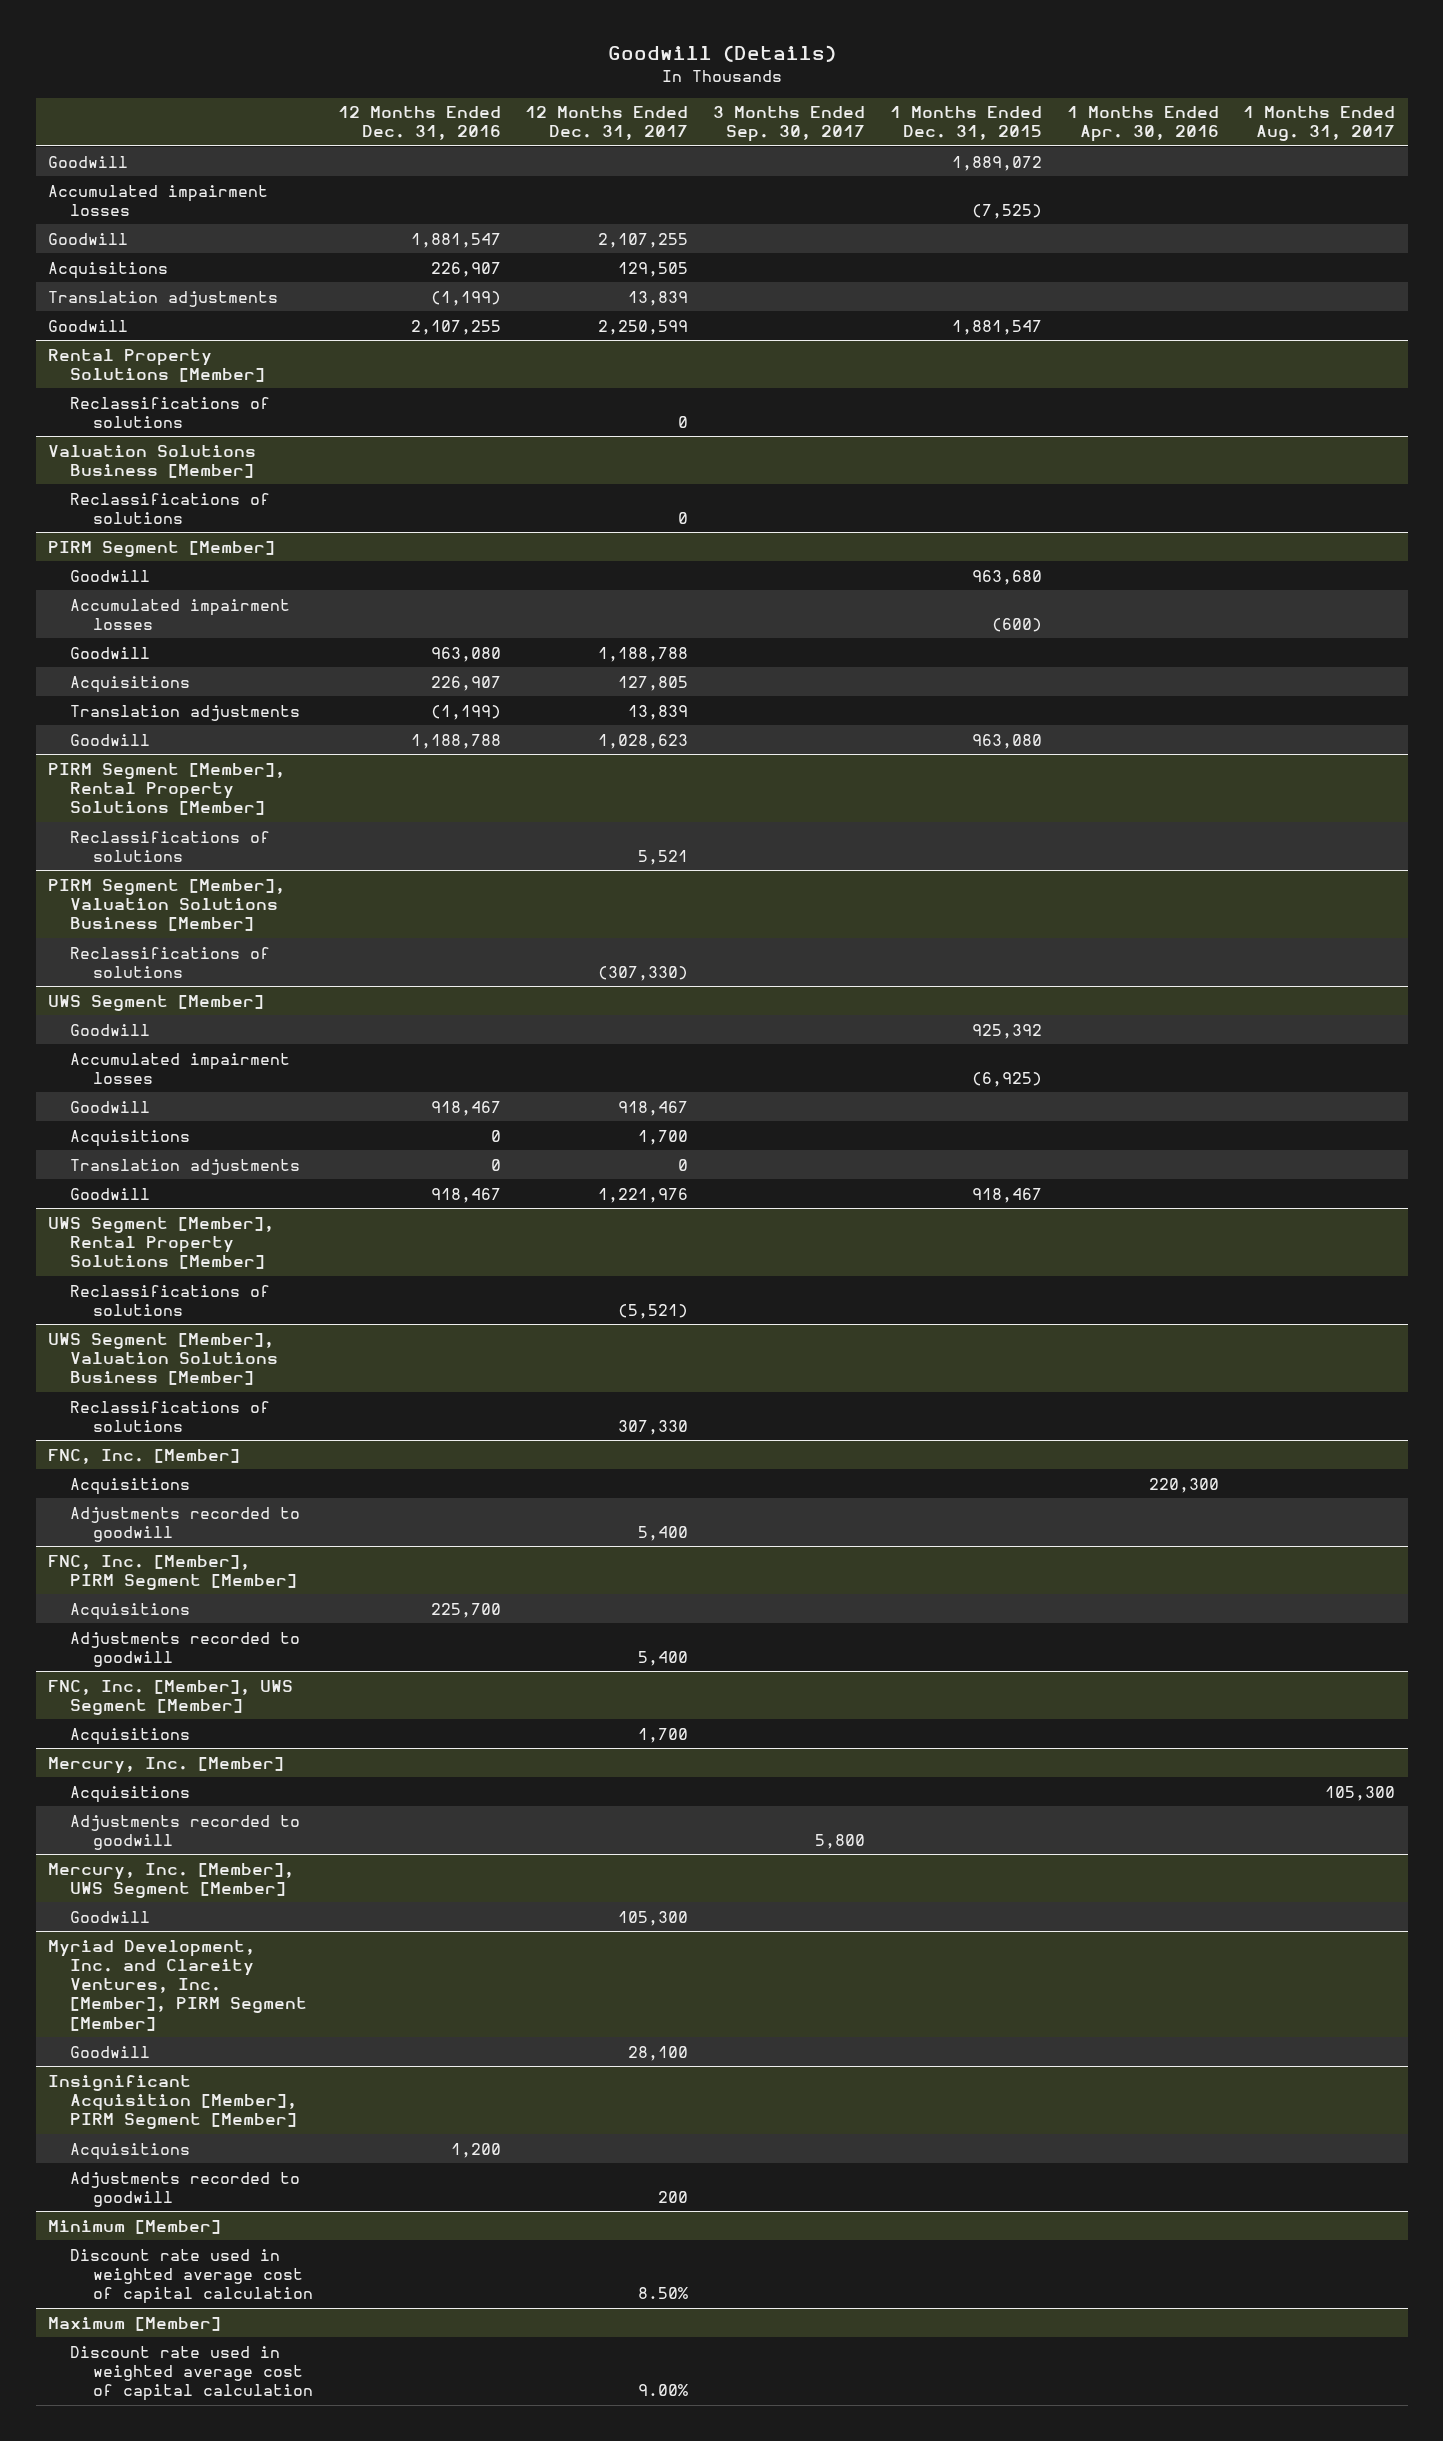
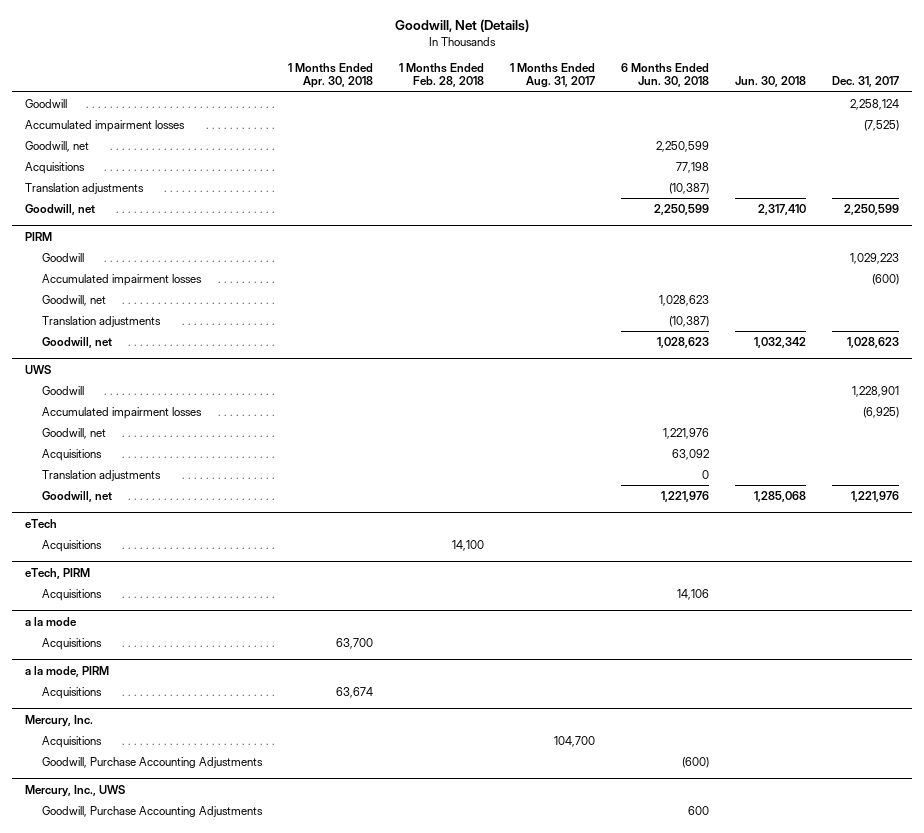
[607,45,836,63] Goodwill (Details) -> [394,19,529,33] Goodwill, Net (Details)
[337,106,501,141] 12 Months Ended Dec. 31, 2016 -> none
[525,106,689,141] 12 Months Ended Dec. 31, 2017 -> none
[713,106,866,143] 3 Months Ended Sep. 30, 2017 -> none
[889,106,1042,141] 1 Months Ended Dec. 31, 2015 -> none
[1066,106,1219,143] 1 Months Ended Apr. 30, 2016 -> none
none -> [287,62,373,89] 1 Months Ended Apr. 30, 2018
none -> [398,62,484,88] 1 Months Ended Feb. 28, 2018
none -> [620,62,709,88] 6 Months Ended Jun. 30, 2018
none -> [734,76,806,88] Jun. 30, 2018
none -> [831,76,899,88] Dec. 31, 2017
[47,232,128,245] Goodwill -> [25,140,90,152] Goodwill, net
[47,348,266,382] Rental Property Solutions [Member] -> none
[70,396,271,428] Reclassifications of solutions -> none
[47,444,256,478] Valuation Solutions Business [Member] -> none
[70,492,271,524] Reclassifications of solutions -> none
[47,319,128,332] Goodwill -> [25,203,96,215] Goodwill, net
[47,540,275,557] PIRM Segment [Member] -> [25,231,53,241] PIRM
[70,675,191,693] Acquisitions -> none
[70,646,151,659] Goodwill -> [41,294,106,306] Goodwill, net
[47,762,285,816] PIRM Segment [Member], Rental Property Solutions [Member] -> none
[70,830,271,862] Reclassifications of solutions -> none
[47,878,285,932] PIRM Segment [Member], Valuation Solutions Business [Member] -> none
[70,946,271,978] Reclassifications of solutions -> none
[70,733,151,746] Goodwill -> [41,336,112,348] Goodwill, net
[47,994,264,1011] UWS Segment [Member] -> [25,364,52,374] UWS
[70,1100,151,1113] Goodwill -> [41,427,106,439] Goodwill, net
[47,1216,274,1270] UWS Segment [Member], Rental Property Solutions [Member] -> none
[70,1284,271,1316] Reclassifications of solutions -> none
[47,1332,279,1386] UWS Segment [Member], Valuation Solutions Business [Member] -> none
[70,1400,271,1432] Reclassifications of solutions -> none
[47,1448,240,1464] FNC, Inc. [Member] -> none
[70,1477,191,1495] Acquisitions -> none
[70,1506,301,1542] Adjustments recorded to goodwill -> none
[47,1554,298,1590] FNC, Inc. [Member], PIRM Segment [Member] -> none
[70,1602,191,1620] Acquisitions -> none
[70,1631,301,1667] Adjustments recorded to goodwill -> none
[47,1679,293,1715] FNC, Inc. [Member], UWS Segment [Member] -> none
[70,1727,191,1745] Acquisitions -> none
[70,1910,151,1923] Goodwill -> none
[47,1939,308,2031] Myriad Development, Inc. and Clareity Ventures, Inc. [Member], PIRM Segment [Member] -> none
[70,2045,151,2058] Goodwill -> none
[47,2074,298,2130] Insignificant Acquisition [Member], PIRM Segment [Member] -> none
[70,2142,191,2160] Acquisitions -> none
[70,2171,301,2207] Adjustments recorded to goodwill -> none
[47,2219,221,2234] Minimum [Member] -> none
[70,2248,314,2305] Discount rate used in weighted average cost of capital calculation -> none
[47,2316,221,2331] Maximum [Member] -> none
[70,2345,314,2402] Discount rate used in weighted average cost of capital calculation -> none
[70,1187,151,1200] Goodwill -> [41,490,112,502] Goodwill, net
none -> [25,518,58,528] eTech
none -> [41,539,102,552] Acquisitions
none -> [25,567,91,579] eTech, PIRM
none -> [41,588,102,601] Acquisitions
none -> [25,616,78,626] a la mode
none -> [41,637,102,650] Acquisitions
none -> [25,665,110,677] a la mode, PIRM
none -> [41,686,102,699] Acquisitions
[47,1756,284,1774] Mercury, Inc. [Member] -> [25,714,94,727] Mercury, Inc.
[1325,1785,1396,1801] 105,300 -> [553,735,595,747] 104,700
[70,1814,301,1850] Adjustments recorded to goodwill -> [41,756,263,768] Goodwill, Purchase Accounting Adjustments
[47,1862,294,1898] Mercury, Inc. [Member], UWS Segment [Member] -> [25,784,126,797] Mercury, Inc., UWS
none -> [41,805,263,817] Goodwill, Purchase Accounting Adjustments

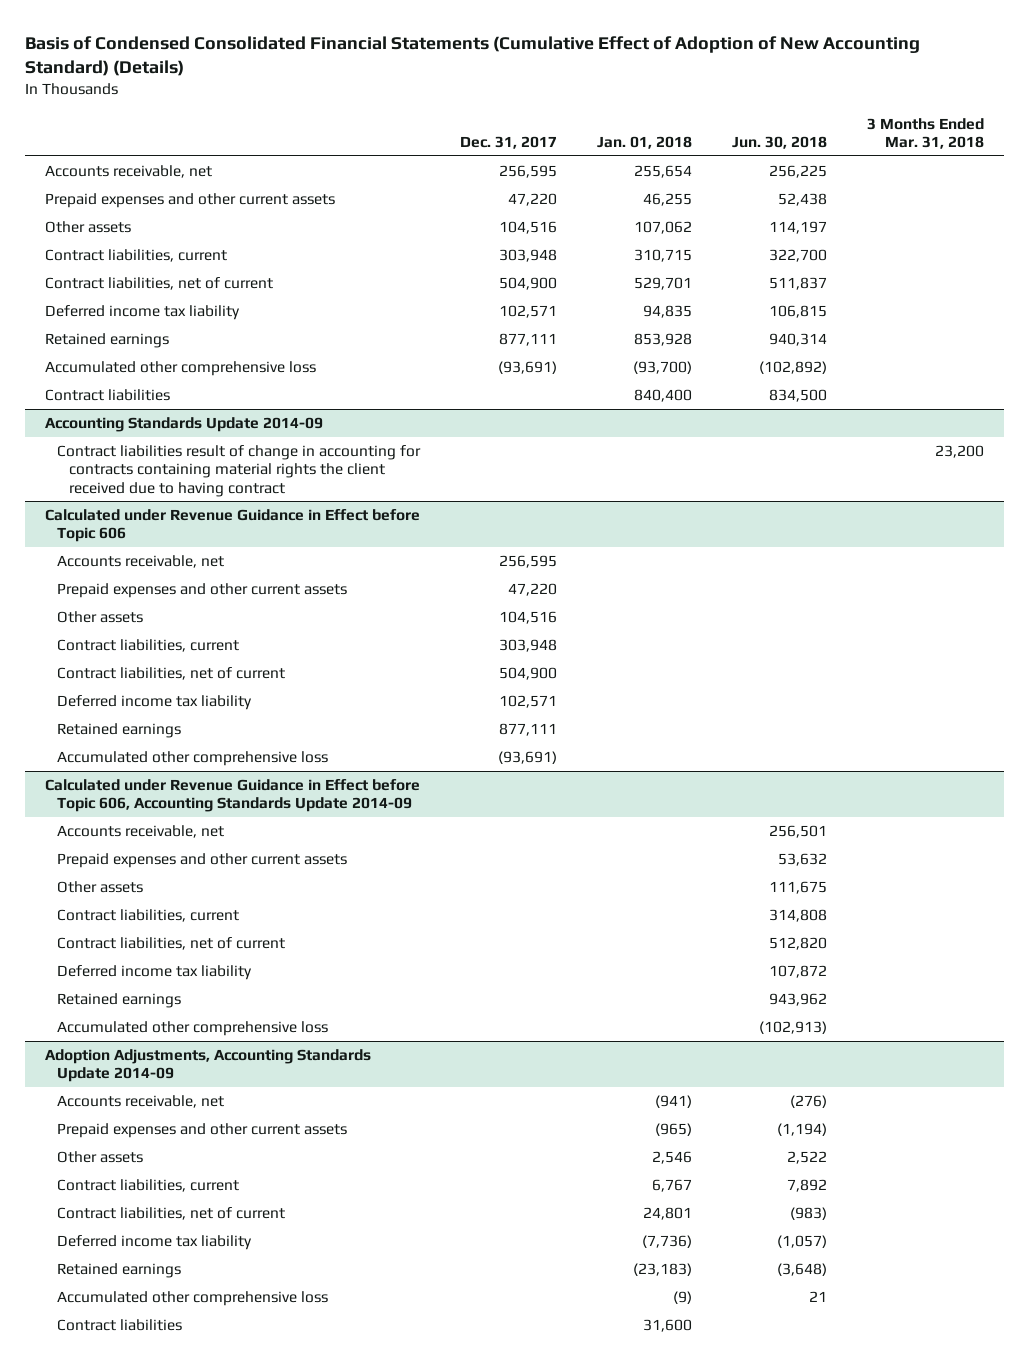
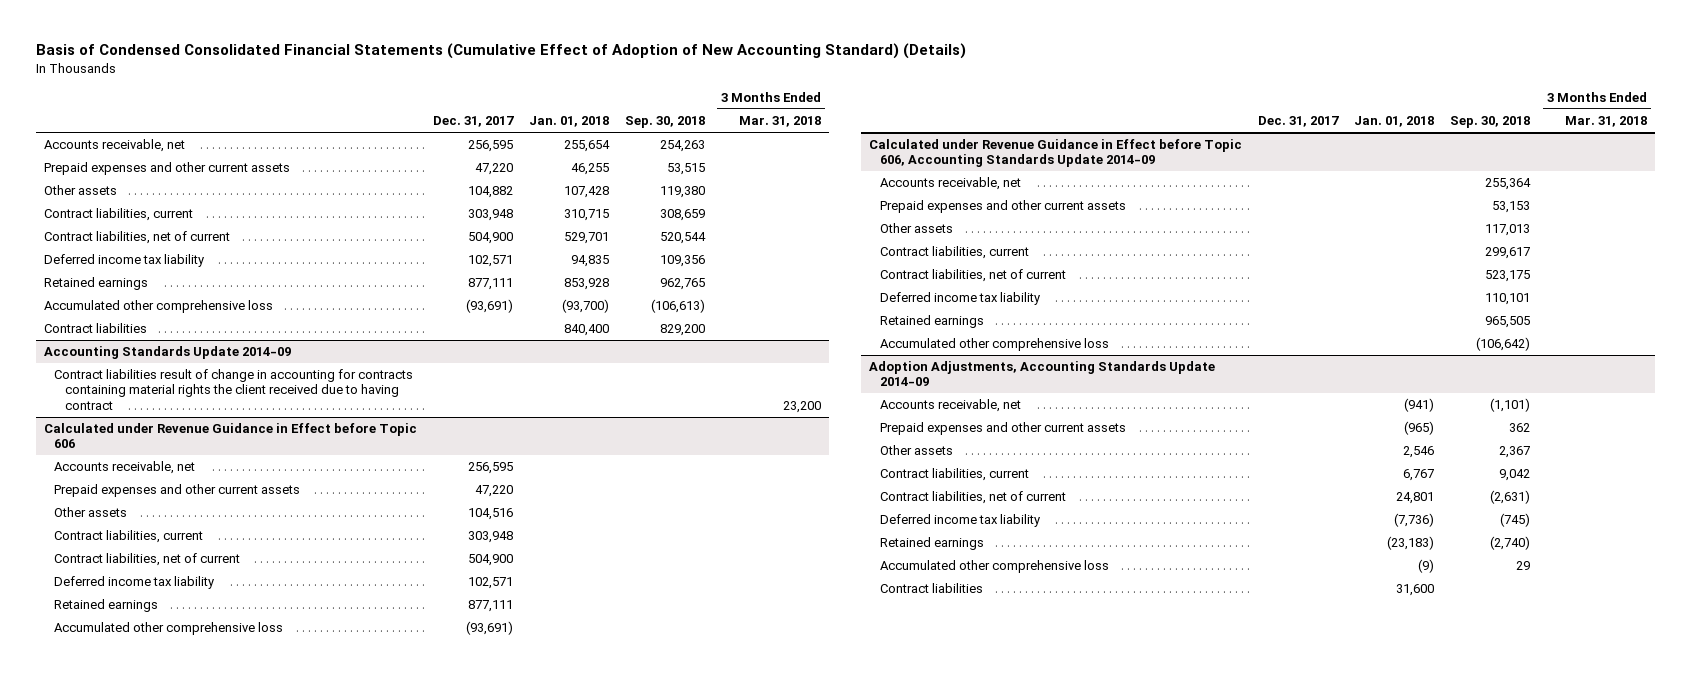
[731,136,827,150] Jun. 30, 2018 -> none
none -> [624,116,705,129] Sep. 30, 2018
[499,220,558,234] 104,516 -> [467,186,513,199] 104,882
[633,220,692,234] 107,062 -> [563,186,609,199] 107,428

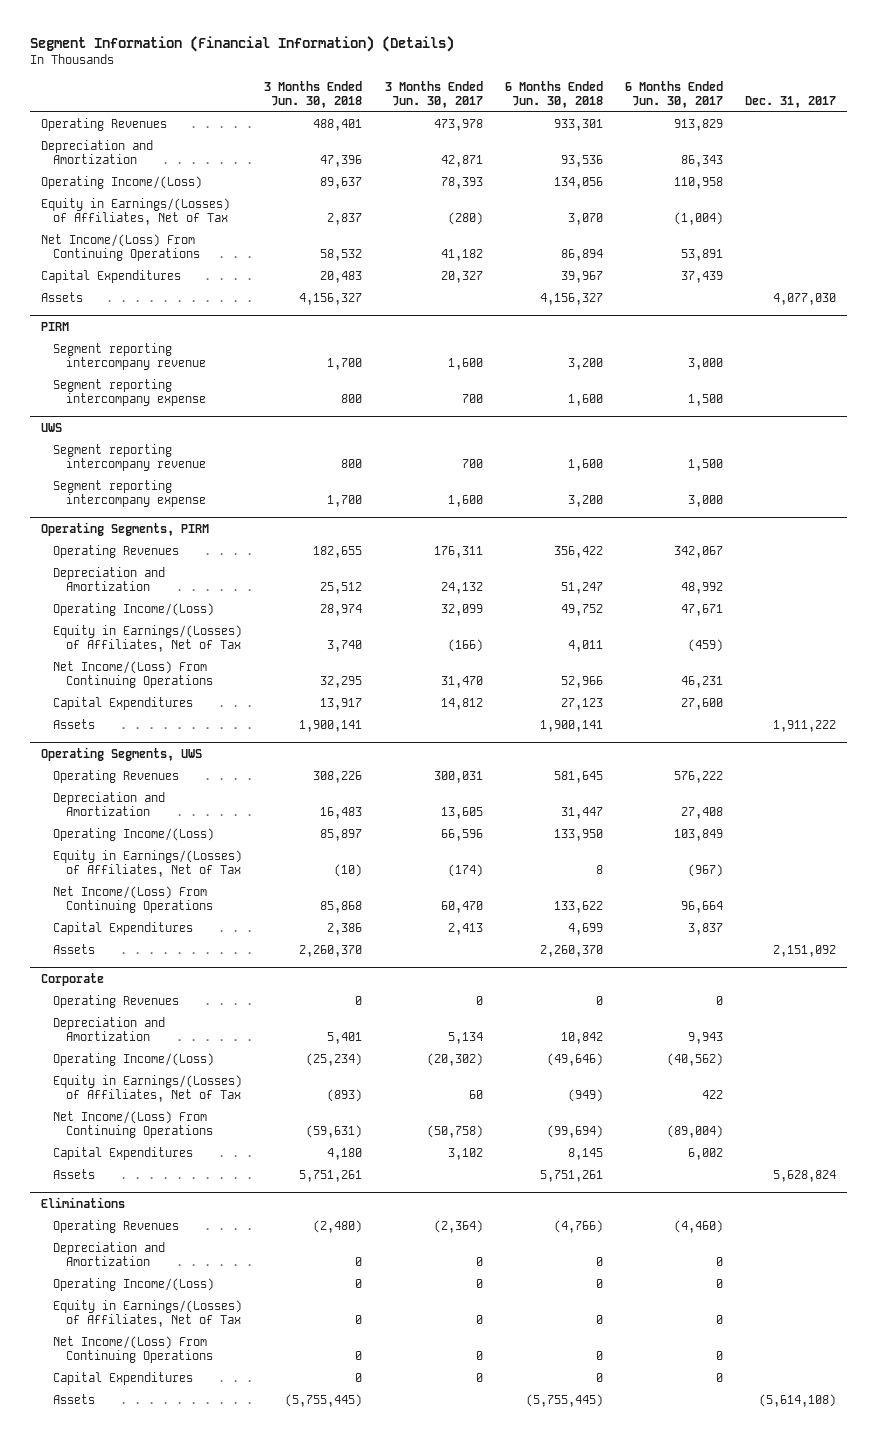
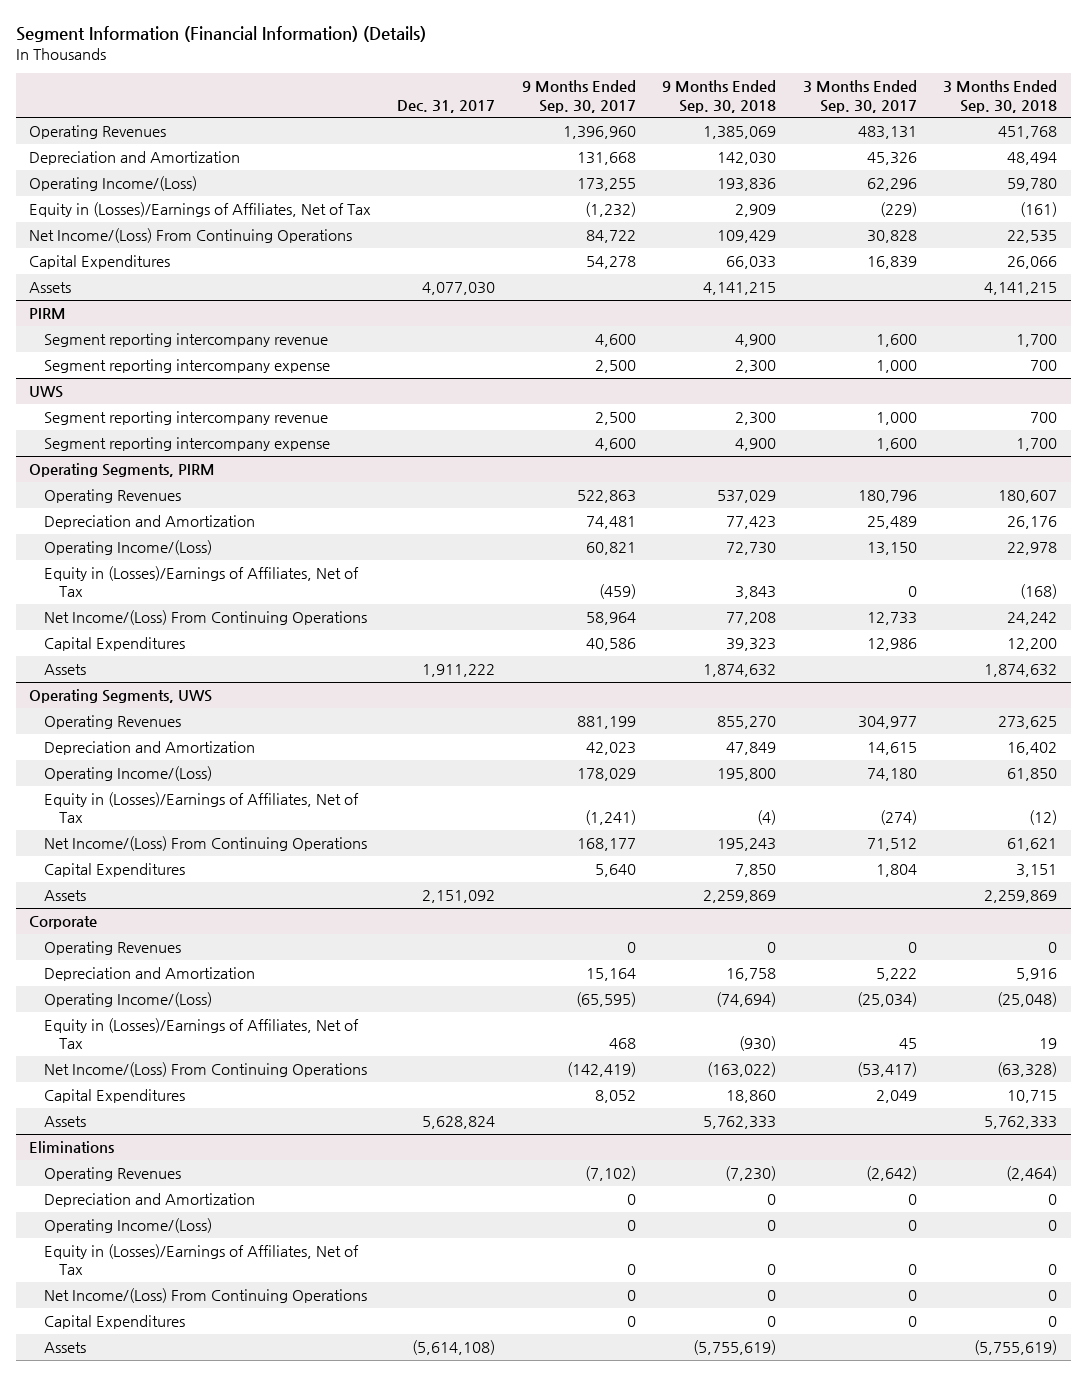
[264,80,363,108] 3 Months Ended Jun. 30, 2018 -> none
[384,80,483,108] 3 Months Ended Jun. 30, 2017 -> none
[504,80,603,108] 6 Months Ended Jun. 30, 2018 -> none
[624,80,723,108] 6 Months Ended Jun. 30, 2017 -> none
none -> [521,80,636,113] 9 Months Ended Sep. 30, 2017
none -> [662,80,777,113] 9 Months Ended Sep. 30, 2018
none -> [802,80,917,113] 3 Months Ended Sep. 30, 2017
none -> [943,80,1058,113] 3 Months Ended Sep. 30, 2018
[40,198,230,226] Equity in Earnings/(Losses) of Affiliates, Net of Tax -> [28,201,371,217] Equity in (Losses)/Earnings of Affiliates, Net of Tax
[53,625,243,653] Equity in Earnings/(Losses) of Affiliates, Net of Tax -> [44,565,360,598] Equity in (Losses)/Earnings of Affiliates, Net of Tax
[53,850,243,878] Equity in Earnings/(Losses) of Affiliates, Net of Tax -> [44,791,360,824] Equity in (Losses)/Earnings of Affiliates, Net of Tax
[53,1075,243,1103] Equity in Earnings/(Losses) of Affiliates, Net of Tax -> [44,1017,360,1050] Equity in (Losses)/Earnings of Affiliates, Net of Tax
[53,1300,243,1328] Equity in Earnings/(Losses) of Affiliates, Net of Tax -> [44,1243,360,1276] Equity in (Losses)/Earnings of Affiliates, Net of Tax

